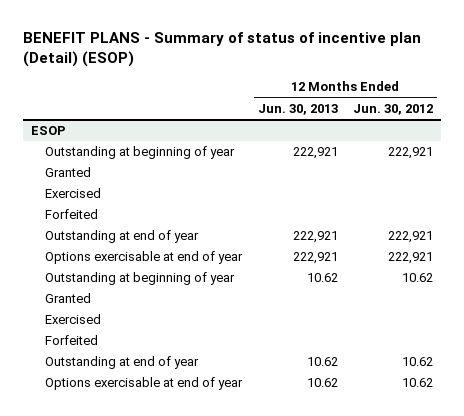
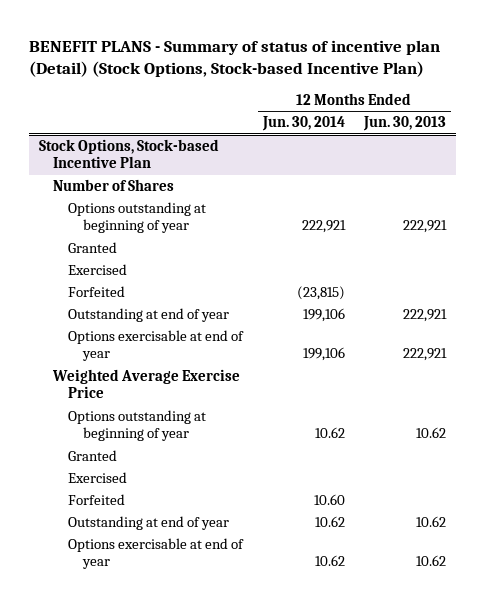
[23,32,422,68] BENEFIT PLANS - Summary of status of incentive plan (Detail) (ESOP) -> [29,39,441,78] BENEFIT PLANS - Summary of status of incentive plan (Detail) (Stock Options, Stock-based Incentive Plan)
[353,103,434,115] Jun. 30, 2012 -> none
none -> [261,116,345,132] Jun. 30, 2014
[30,126,66,136] ESOP -> none
none -> [38,139,219,169] Stock Options, Stock-based Incentive Plan
none -> [53,179,175,192] Number of Shares
[45,146,236,160] Outstanding at beginning of year -> [68,202,207,234] Options outstanding at beginning of year
none -> [52,369,241,399] Weighted Average Exercise Price
[45,272,236,286] Outstanding at beginning of year -> [68,410,207,442] Options outstanding at beginning of year

